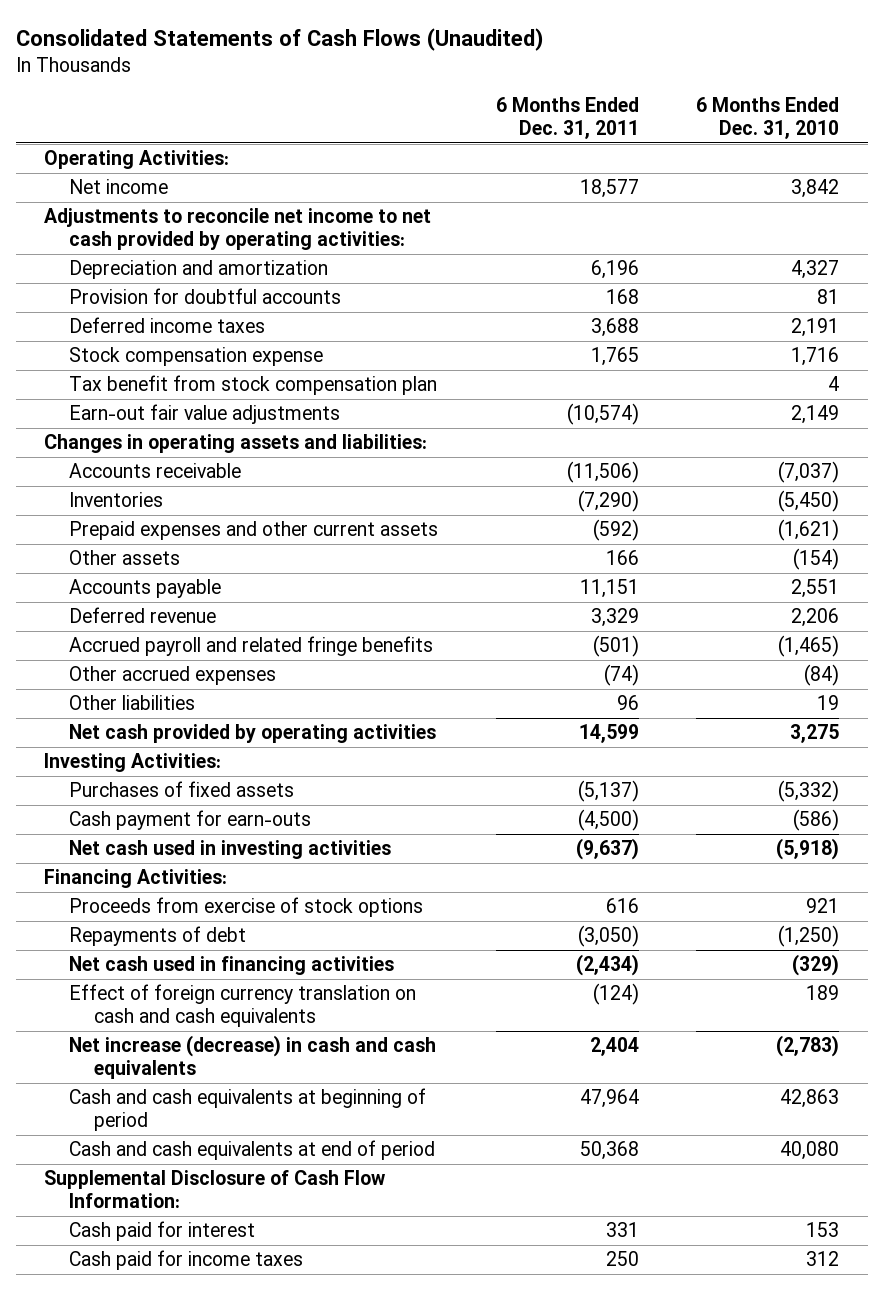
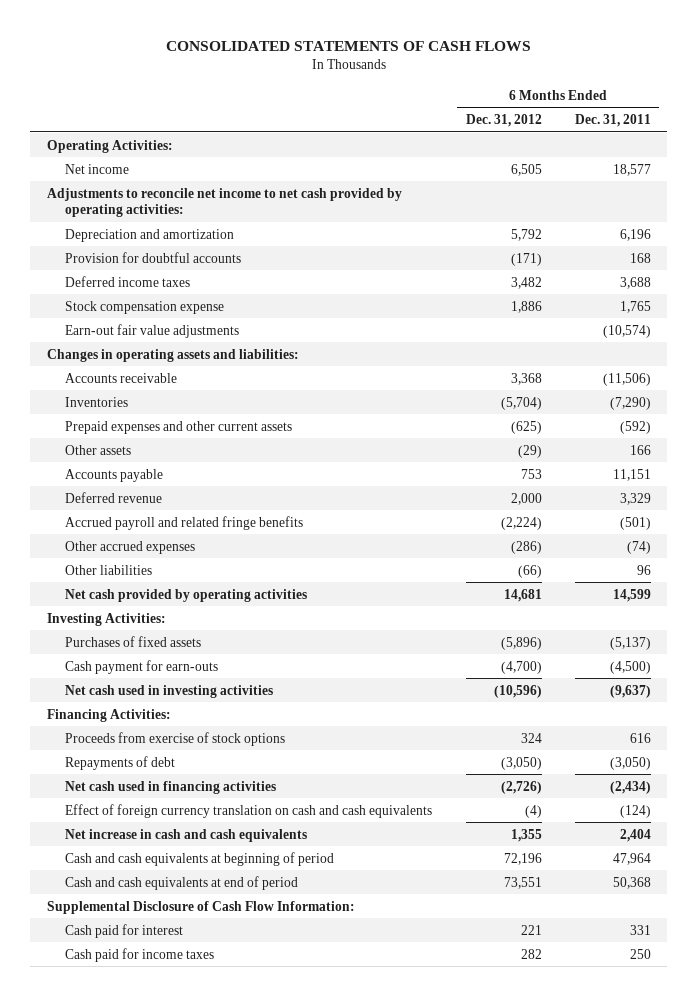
[15,27,544,51] Consolidated Statements of Cash Flows (Unaudited) -> [165,41,531,52] CONSOLIDATED STATEMENTS OF CASH FLOWS
[696,97,840,140] 6 Months Ended Dec. 31, 2010 -> none
none -> [465,113,542,127] Dec. 31, 2012
[69,375,438,396] Tax benefit from stock compensation plan -> none
[69,1035,437,1080] Net increase (decrease) in cash and cash equivalents -> [65,828,308,842] Net increase in cash and cash equivalents

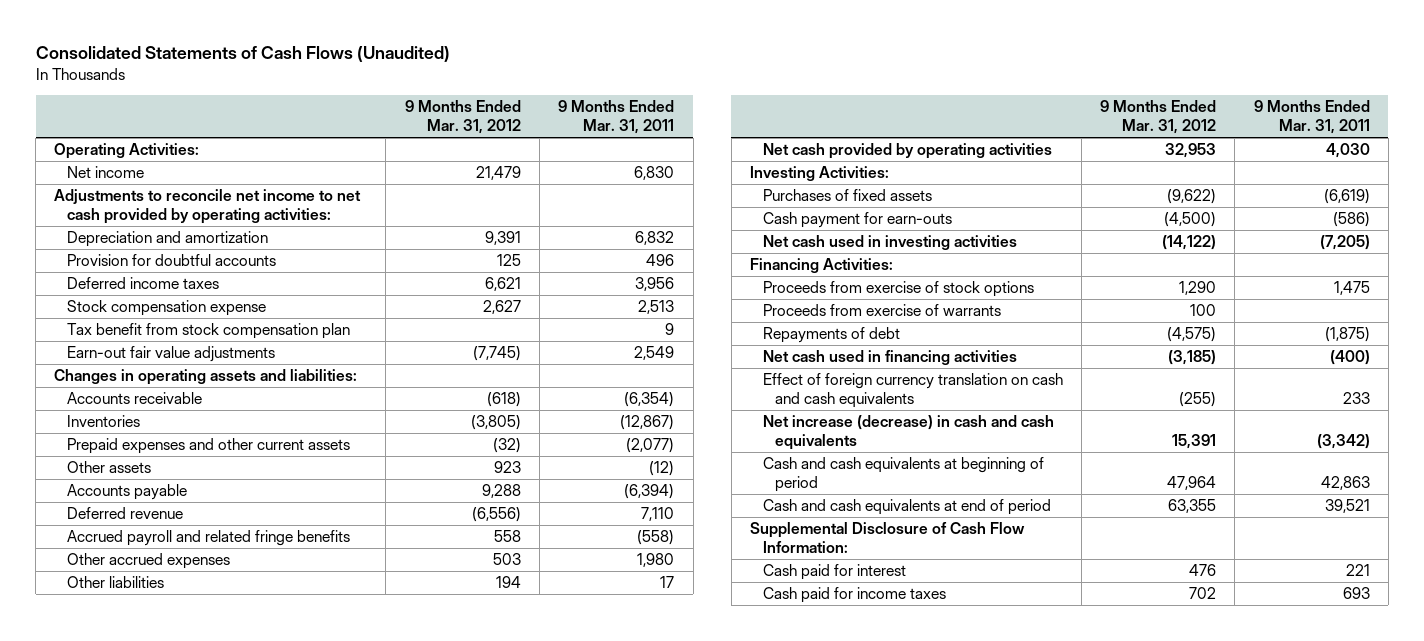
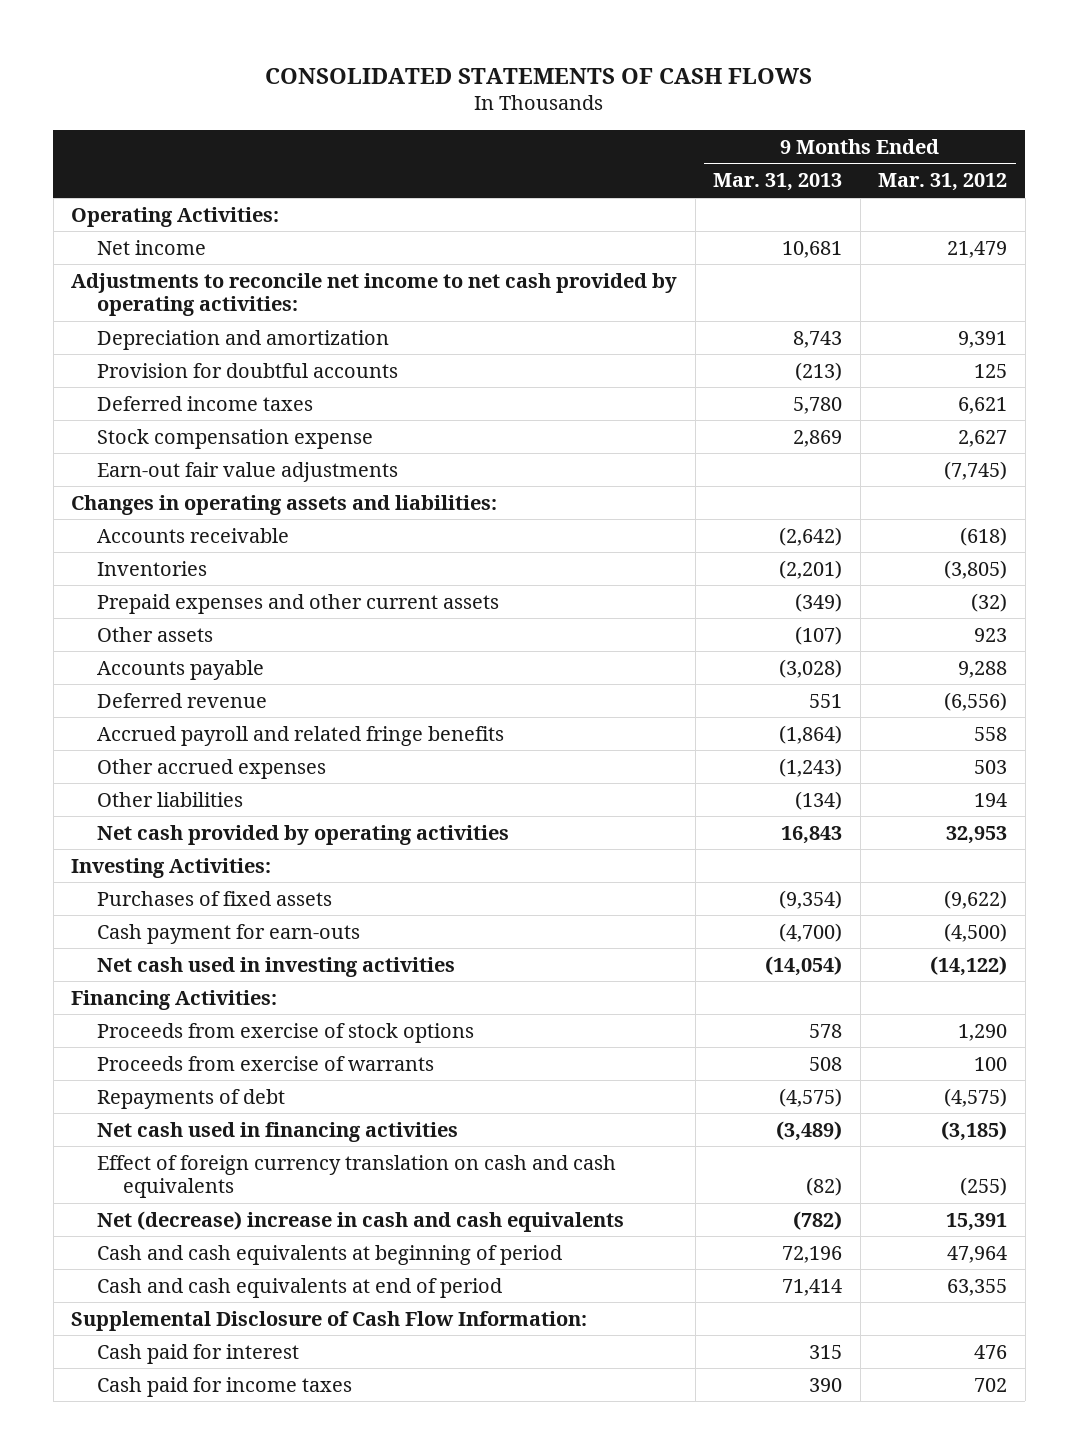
[35,46,450,63] Consolidated Statements of Cash Flows (Unaudited) -> [265,67,813,84] CONSOLIDATED STATEMENTS OF CASH FLOWS
[558,100,675,135] 9 Months Ended Mar. 31, 2011 -> none
none -> [713,173,843,192] Mar. 31, 2013
[67,323,351,340] Tax benefit from stock compensation plan -> none
[762,415,1054,450] Net increase (decrease) in cash and cash equivalents -> [96,1210,624,1232] Net (decrease) increase in cash and cash equivalents

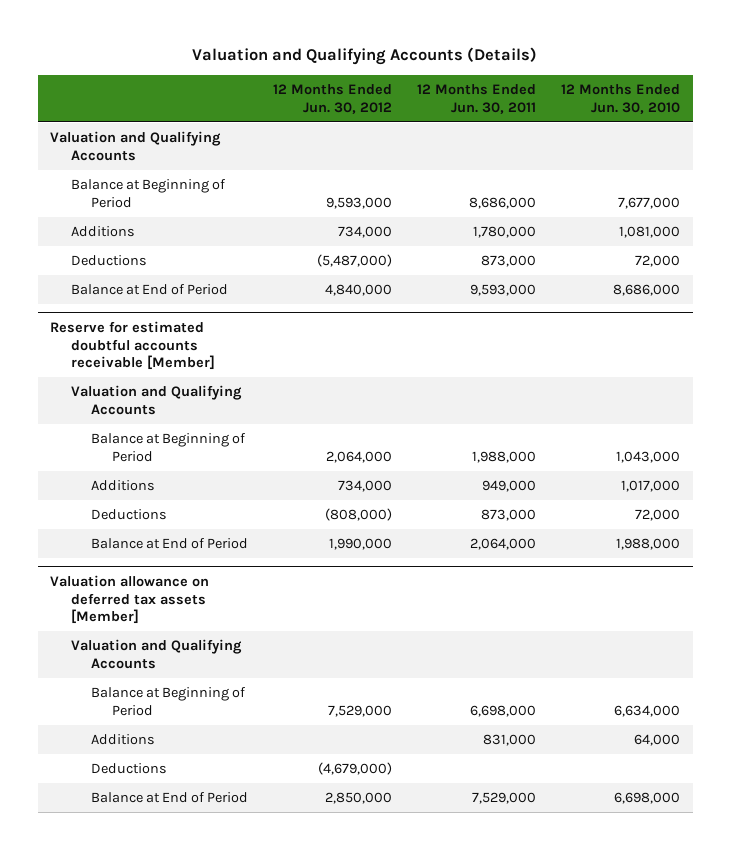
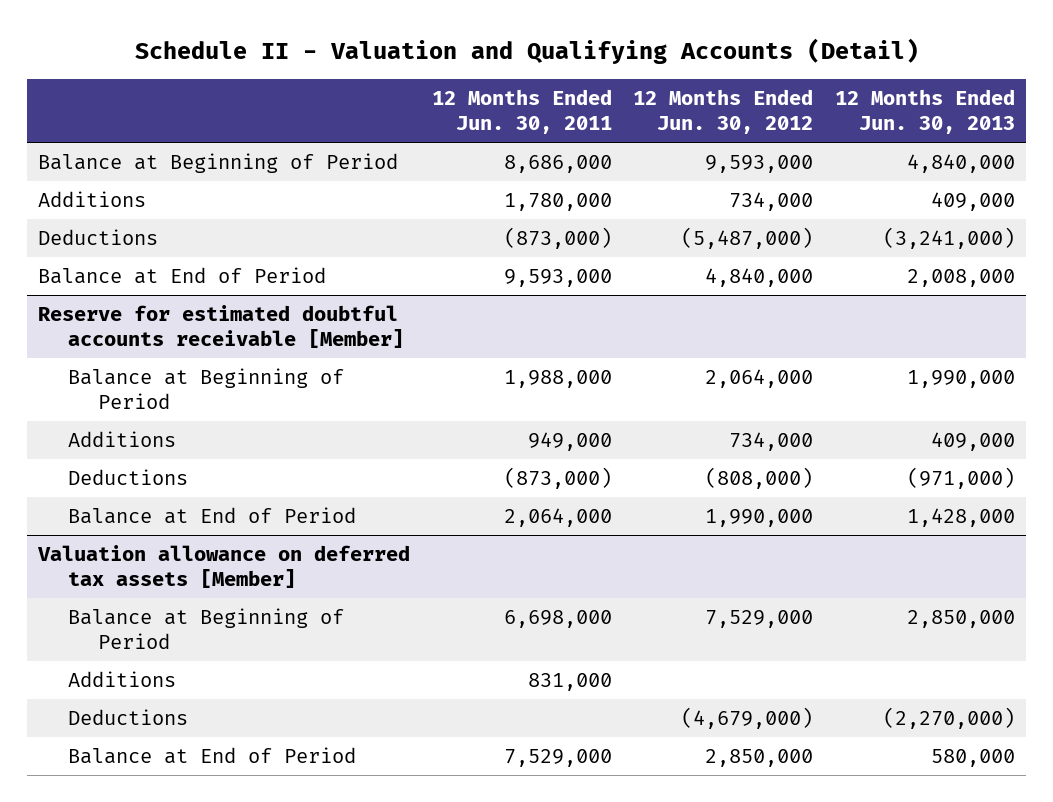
[192,47,538,66] Valuation and Qualifying Accounts (Details) -> [134,37,919,64] Schedule II - Valuation and Qualifying Accounts (Detail)
[561,83,681,114] 12 Months Ended Jun. 30, 2010 -> none
none -> [834,88,1015,135] 12 Months Ended Jun. 30, 2013
[50,131,222,161] Valuation and Qualifying Accounts -> none
[481,255,537,268] 873,000 -> [503,226,612,249] (873,000)
[70,385,242,415] Valuation and Qualifying Accounts -> none
[481,509,537,522] 873,000 -> [503,466,612,489] (873,000)
[70,639,242,669] Valuation and Qualifying Accounts -> none

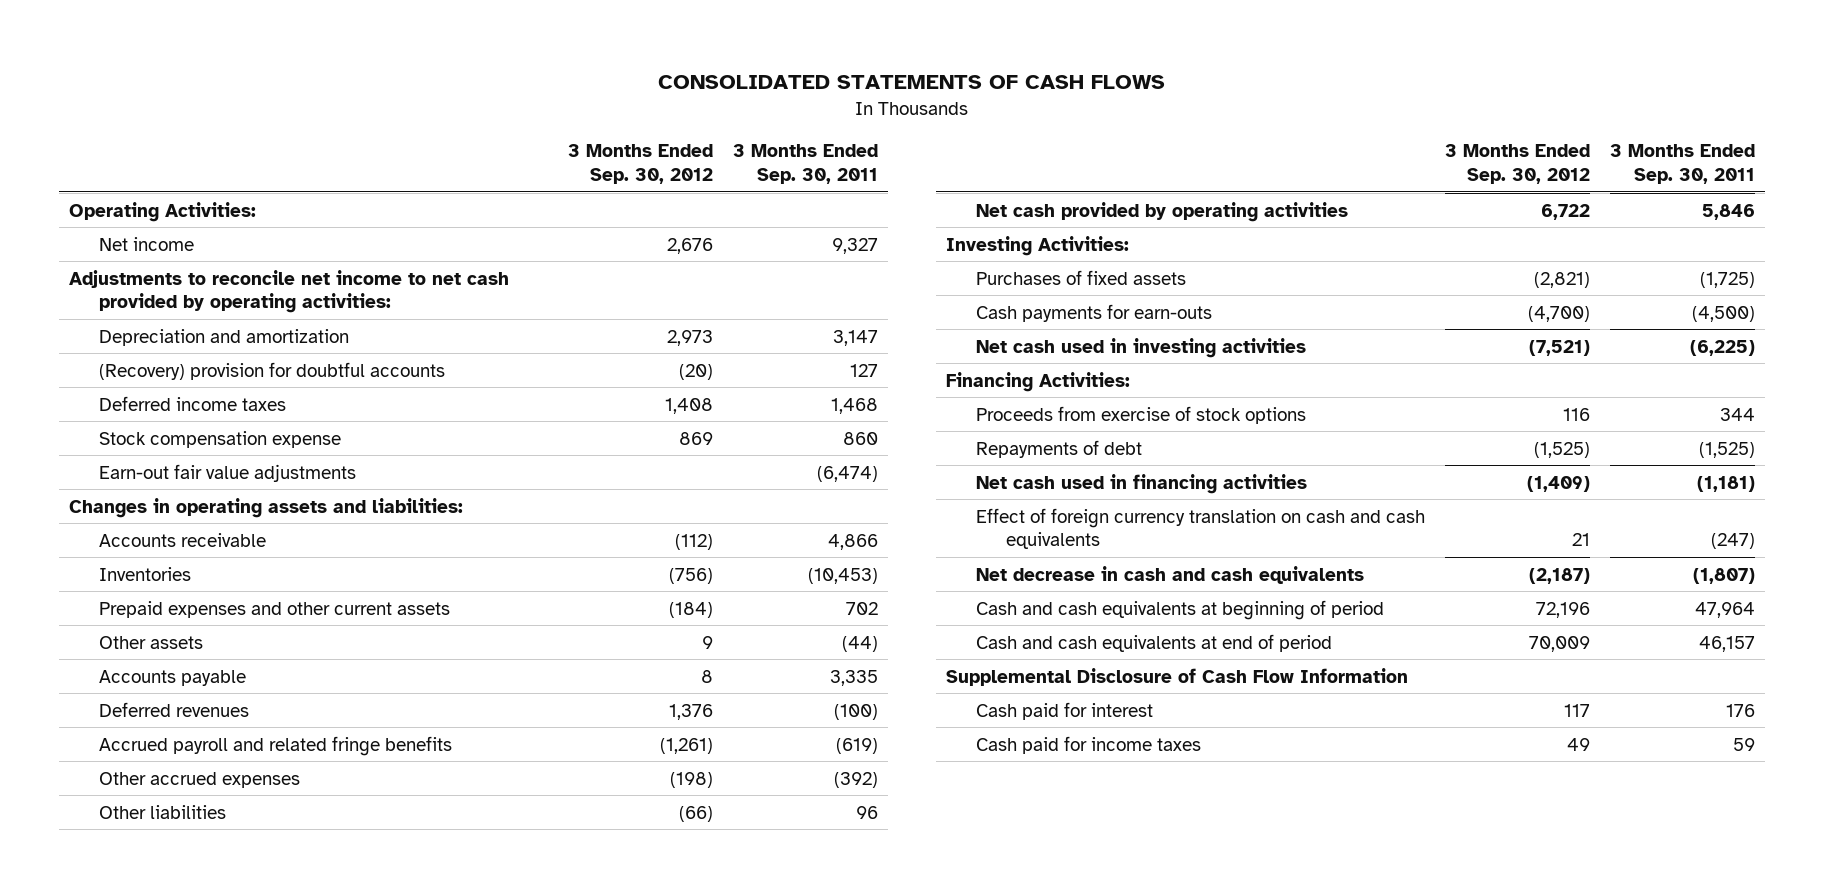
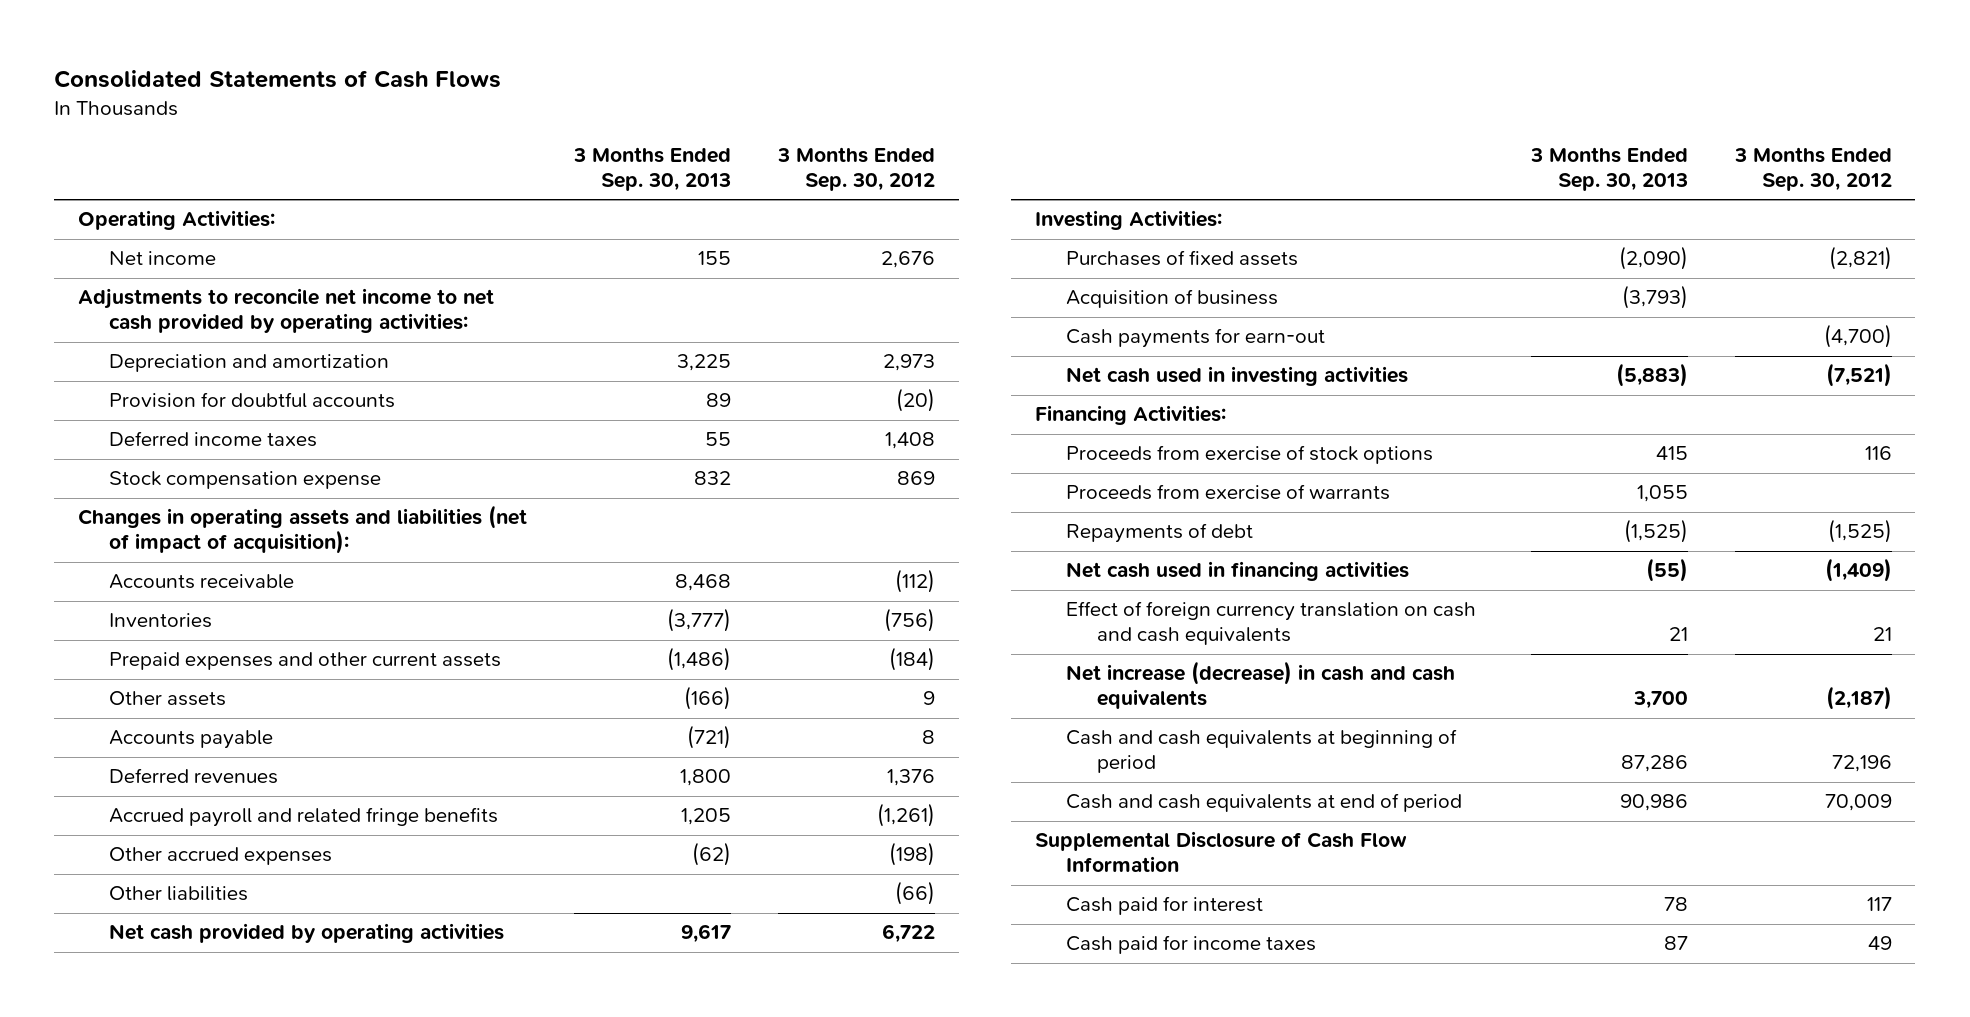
[658,74,1166,89] CONSOLIDATED STATEMENTS OF CASH FLOWS -> [54,69,502,88] Consolidated Statements of Cash Flows
[733,144,879,184] 3 Months Ended Sep. 30, 2011 -> none
none -> [573,147,732,192] 3 Months Ended Sep. 30, 2013
[99,361,446,380] (Recovery) provision for doubtful accounts -> [109,392,396,409] Provision for doubtful accounts
[99,463,357,482] Earn-out fair value adjustments -> none
[69,497,464,518] Changes in operating assets and liabilities: -> [77,505,527,555] Changes in operating assets and liabilities (net of impact of acquisition):
none -> [1065,289,1278,309] Acquisition of business
[976,303,1213,322] Cash payments for earn-outs -> [1065,328,1325,349] Cash payments for earn-out
none -> [1065,484,1390,501] Proceeds from exercise of warrants
[976,565,1365,584] Net decrease in cash and cash equivalents -> [1065,661,1455,710] Net increase (decrease) in cash and cash equivalents

